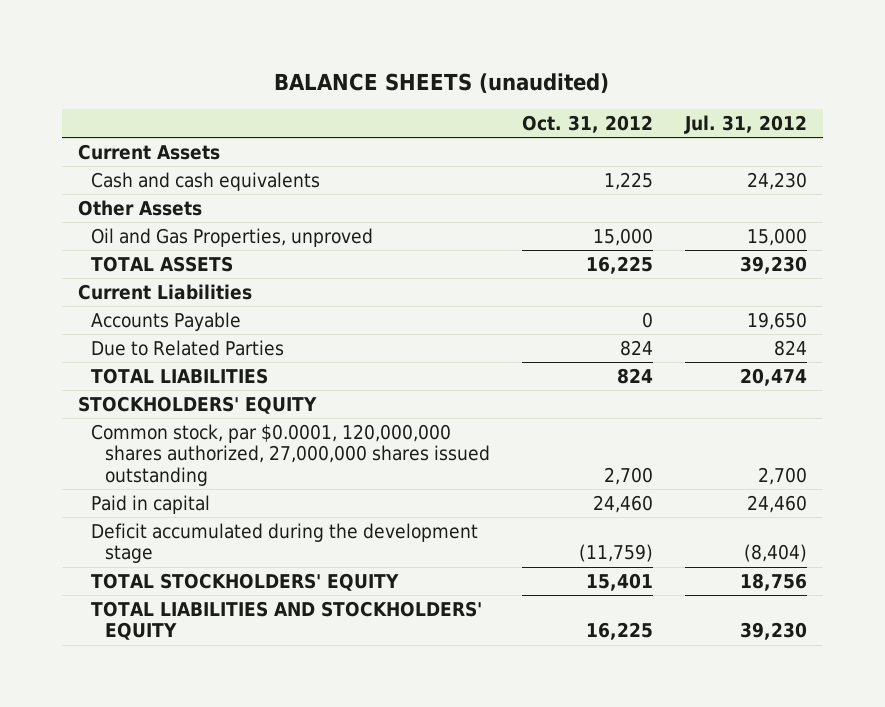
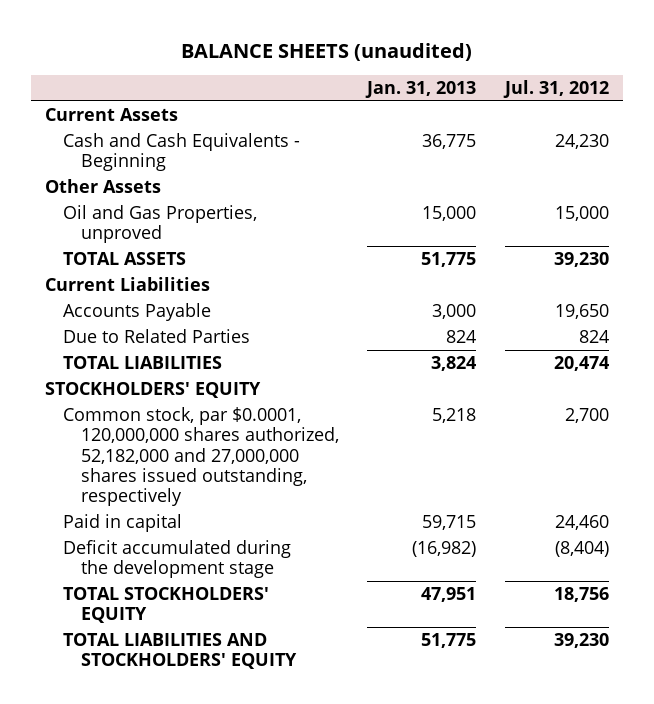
[522,115,654,134] Oct. 31, 2012 -> none
none -> [365,81,477,99] Jan. 31, 2013
[91,171,321,191] Cash and cash equivalents -> [63,132,301,172] Cash and Cash Equivalents - Beginning
[91,423,491,486] Common stock, par $0.0001, 120,000,000 shares authorized, 27,000,000 shares issued outstanding -> [63,406,339,507] Common stock, par $0.0001, 120,000,000 shares authorized, 52,182,000 and 27,000,000 shares issued outstanding, respectively

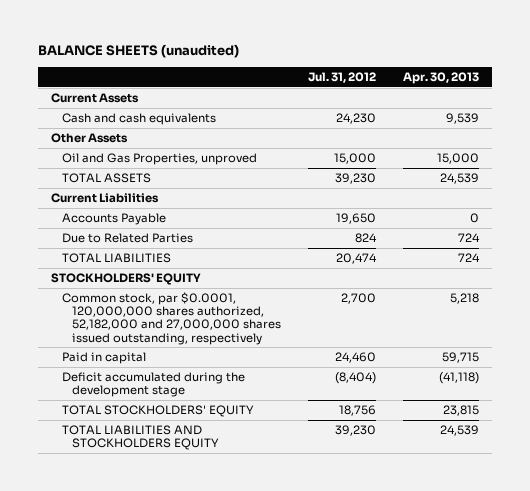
[365,81,477,99] Jan. 31, 2013 -> none
none -> [402,71,479,84] Apr. 30, 2013
[63,132,301,172] Cash and Cash Equivalents - Beginning -> [61,113,216,126] Cash and cash equivalents
[63,632,297,670] TOTAL LIABILITIES AND STOCKHOLDERS' EQUITY -> [61,425,220,451] TOTAL LIABILITIES AND STOCKHOLDERS EQUITY

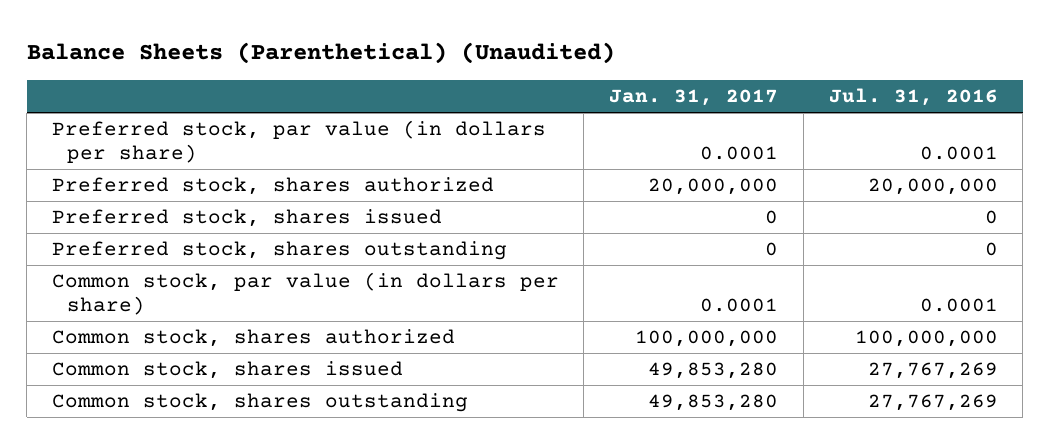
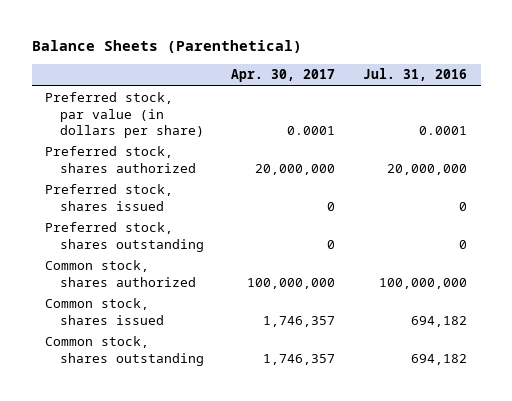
[26,42,615,65] Balance Sheets (Parenthetical) (Unaudited) -> [31,40,302,54] Balance Sheets (Parenthetical)
[609,89,779,107] Jan. 31, 2017 -> none
none -> [231,69,336,83] Apr. 30, 2017
[51,272,559,316] Common stock, par value (in dollars per share) -> none
[867,362,998,380] 27,767,269 -> [411,315,468,327] 694,182
[867,394,998,412] 27,767,269 -> [411,353,468,365] 694,182

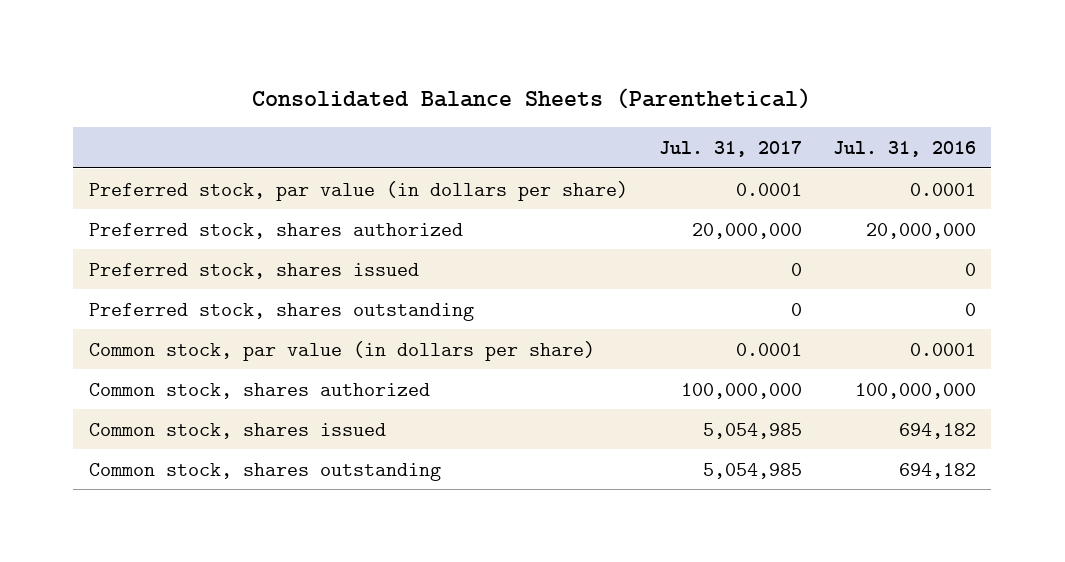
[31,40,302,54] Balance Sheets (Parenthetical) -> [252,88,812,110] Consolidated Balance Sheets (Parenthetical)
[231,69,336,83] Apr. 30, 2017 -> none
none -> [658,141,802,158] Jul. 31, 2017
none -> [88,340,595,361] Common stock, par value (in dollars per share)

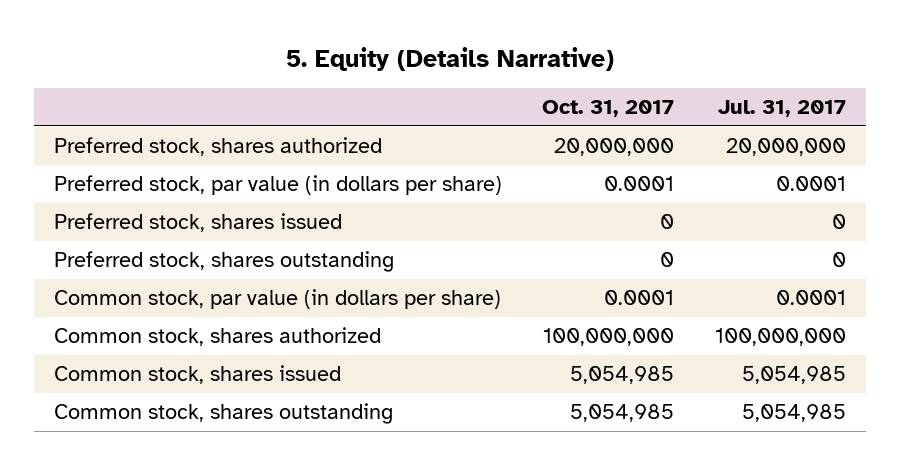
[252,88,812,110] Consolidated Balance Sheets (Parenthetical) -> [285,46,614,71] 5. Equity (Details Narrative)
[832,141,976,158] Jul. 31, 2016 -> none
none -> [542,100,675,118] Oct. 31, 2017
[88,180,628,201] Preferred stock, par value (in dollars per share) -> [53,175,502,196] Preferred stock, par value (in dollars per share)

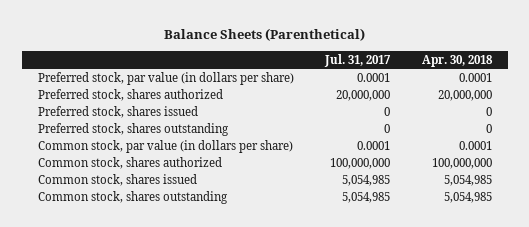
[285,46,614,71] 5. Equity (Details Narrative) -> [163,28,365,42] Balance Sheets (Parenthetical)
[542,100,675,118] Oct. 31, 2017 -> none
none -> [421,54,493,67] Apr. 30, 2018
[53,137,382,157] Preferred stock, shares authorized -> [37,88,223,101] Preferred stock, shares authorized

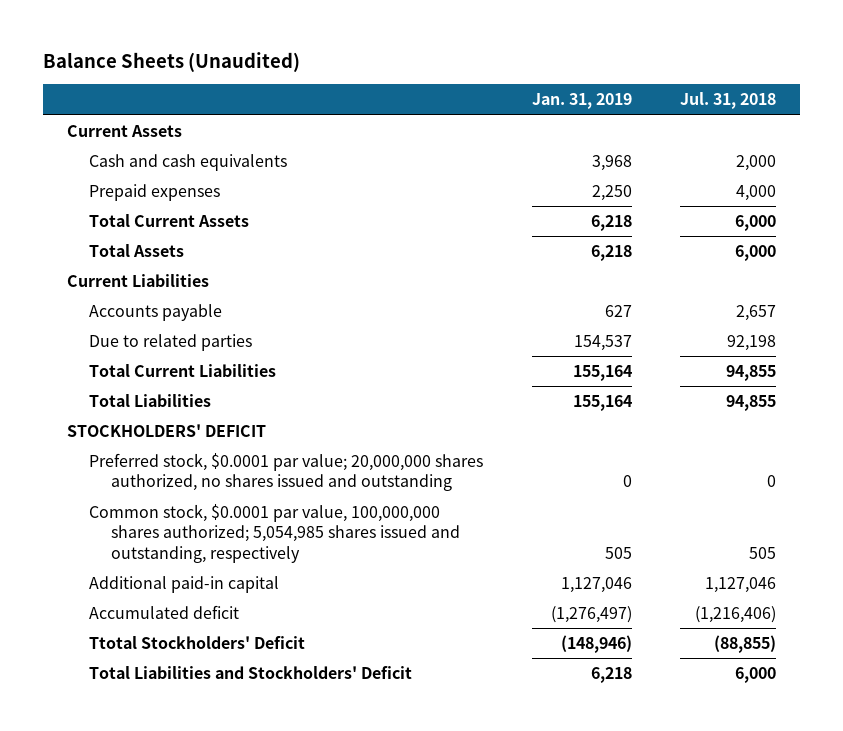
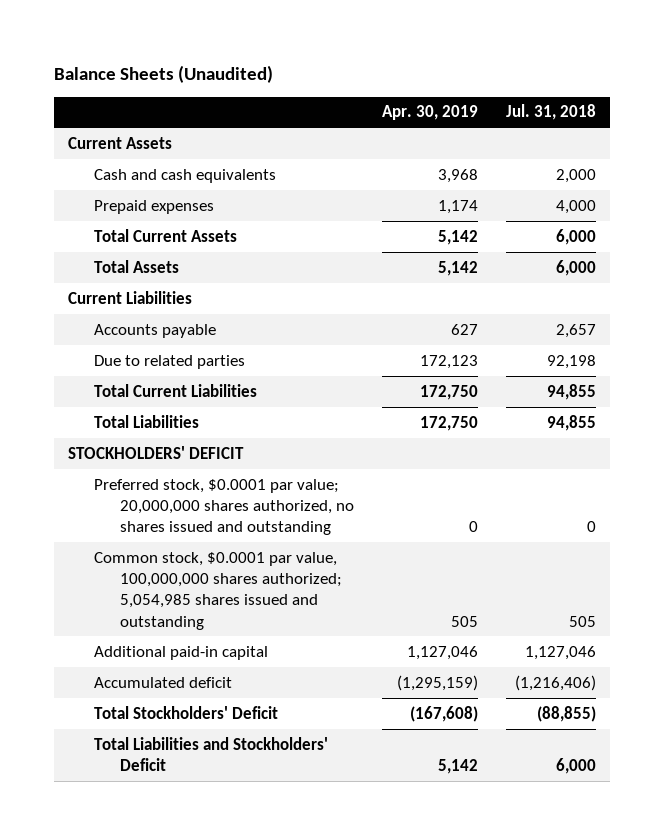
[531,93,632,110] Jan. 31, 2019 -> none
none -> [382,105,479,121] Apr. 30, 2019
[89,504,461,563] Common stock, $0.0001 par value, 100,000,000 shares authorized; 5,054,985 shares issued and outstanding, respectively -> [94,551,343,630] Common stock, $0.0001 par value, 100,000,000 shares authorized; 5,054,985 shares issued and outstanding
[89,636,306,650] Ttotal Stockholders' Deficit -> [94,705,279,719] Total Stockholders' Deficit

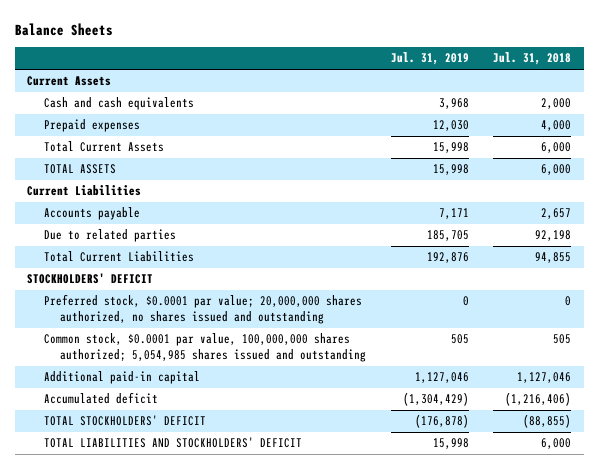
[54,65,274,84] Balance Sheets (Unaudited) -> [15,22,114,36] Balance Sheets
[382,105,479,121] Apr. 30, 2019 -> none
none -> [390,52,469,66] Jul. 31, 2019
[94,259,180,273] Total Assets -> [43,164,116,175] TOTAL ASSETS
[94,414,200,428] Total Liabilities -> none
[94,705,279,719] Total Stockholders' Deficit -> [43,415,206,427] TOTAL STOCKHOLDERS' DEFICIT
[94,736,329,771] Total Liabilities and Stockholders' Deficit -> [43,437,302,449] TOTAL LIABILITIES AND STOCKHOLDERS' DEFICIT

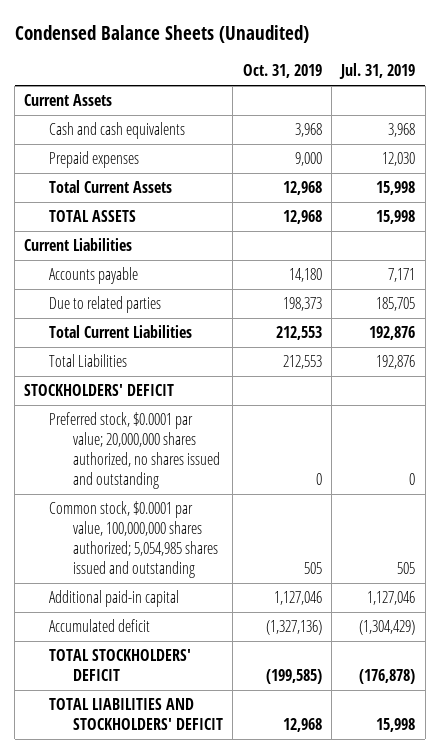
[15,22,114,36] Balance Sheets -> [14,24,309,43] Condensed Balance Sheets (Unaudited)
[493,52,572,66] Jul. 31, 2018 -> none
none -> [242,64,322,79] Oct. 31, 2019
none -> [48,354,127,368] Total Liabilities

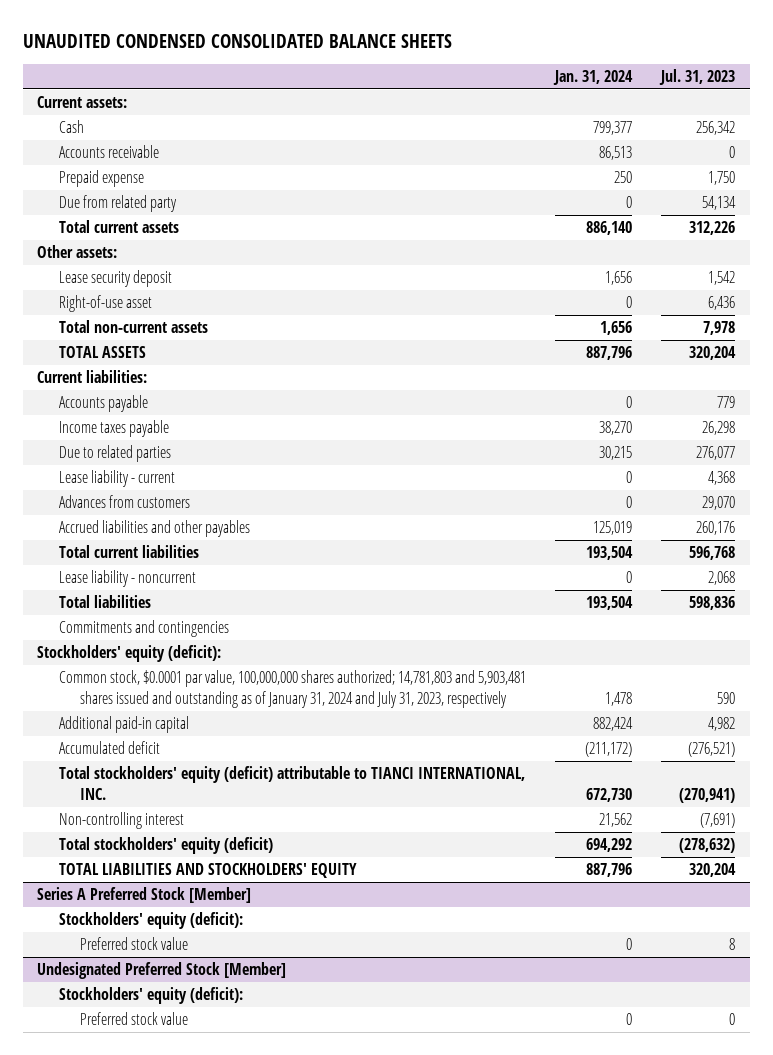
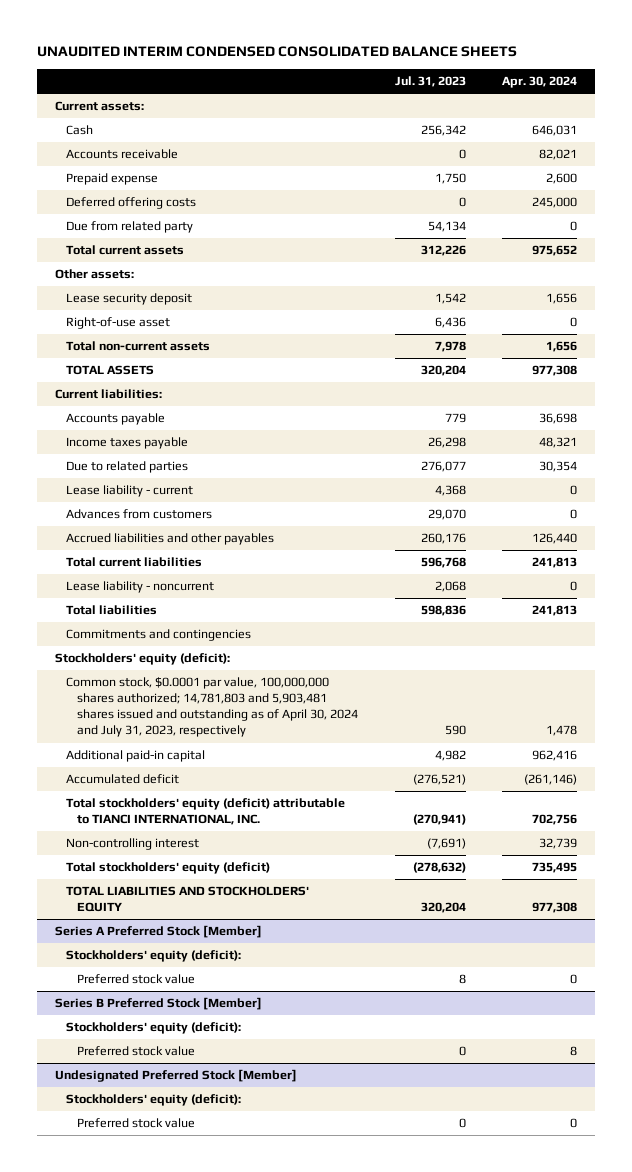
[22,33,452,48] UNAUDITED CONDENSED CONSOLIDATED BALANCE SHEETS -> [36,46,517,58] UNAUDITED INTERIM CONDENSED CONSOLIDATED BALANCE SHEETS
[552,69,633,85] Jan. 31, 2024 -> none
none -> [502,75,578,88] Apr. 30, 2024
none -> [66,197,197,210] Deferred offering costs
[58,670,526,709] Common stock, $0.0001 par value, 100,000,000 shares authorized; 14,781,803 and 5,903,481 shares issued and outstanding as of January 31, 2024 and July 31, 2023, respectively -> [66,677,359,738] Common stock, $0.0001 par value, 100,000,000 shares authorized; 14,781,803 and 5,903,481 shares issued and outstanding as of April 30, 2024 and July 31, 2023, respectively
none -> [54,997,262,1011] Series B Preferred Stock [Member]
none -> [66,1022,242,1035] Stockholders' equity (deficit):
none -> [77,1046,196,1057] Preferred stock value

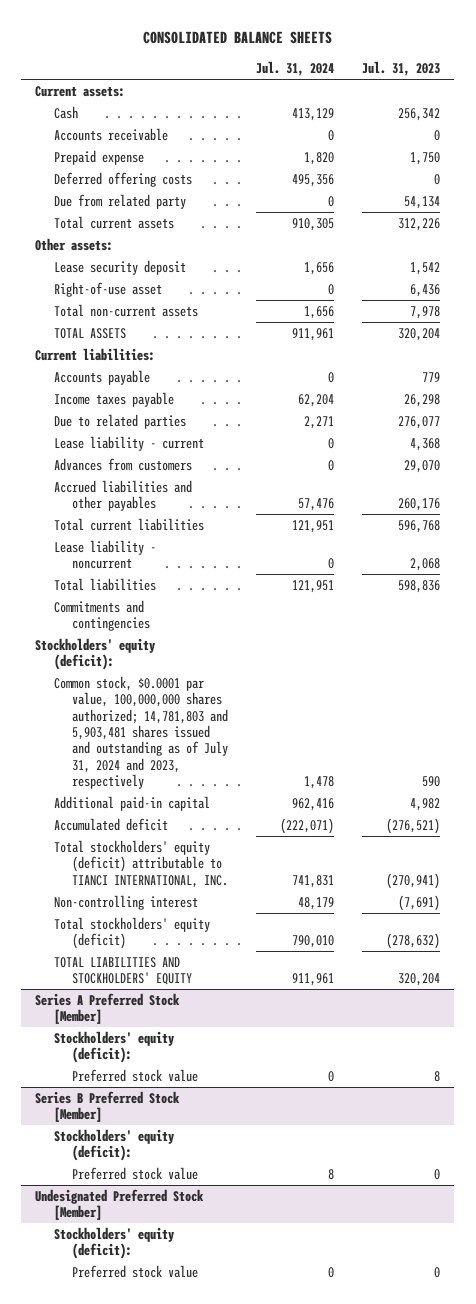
[36,46,517,58] UNAUDITED INTERIM CONDENSED CONSOLIDATED BALANCE SHEETS -> [142,31,332,45] CONSOLIDATED BALANCE SHEETS
[502,75,578,88] Apr. 30, 2024 -> none
none -> [256,61,335,77] Jul. 31, 2024
[66,677,359,738] Common stock, $0.0001 par value, 100,000,000 shares authorized; 14,781,803 and 5,903,481 shares issued and outstanding as of April 30, 2024 and July 31, 2023, respectively -> [53,675,229,790] Common stock, $0.0001 par value, 100,000,000 shares authorized; 14,781,803 and 5,903,481 shares issued and outstanding as of July 31, 2024 and 2023, respectively

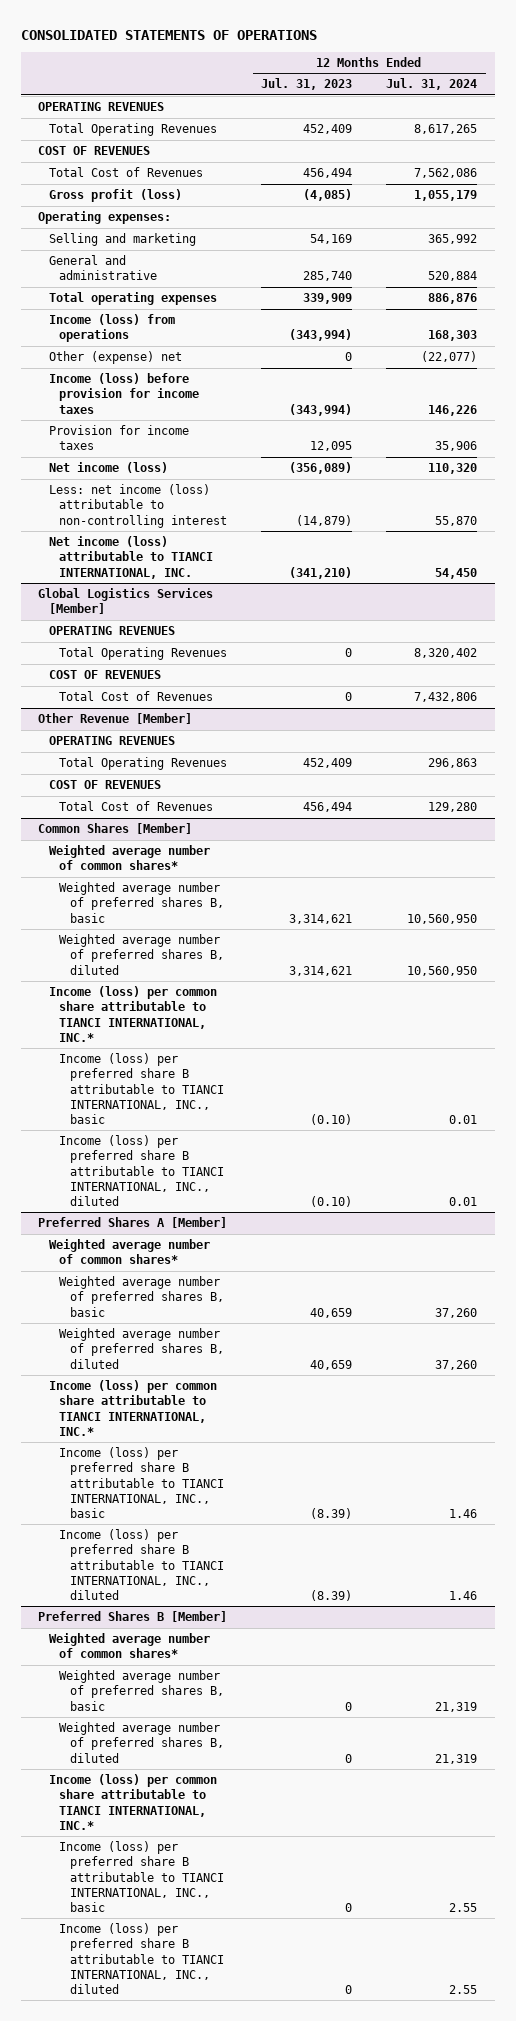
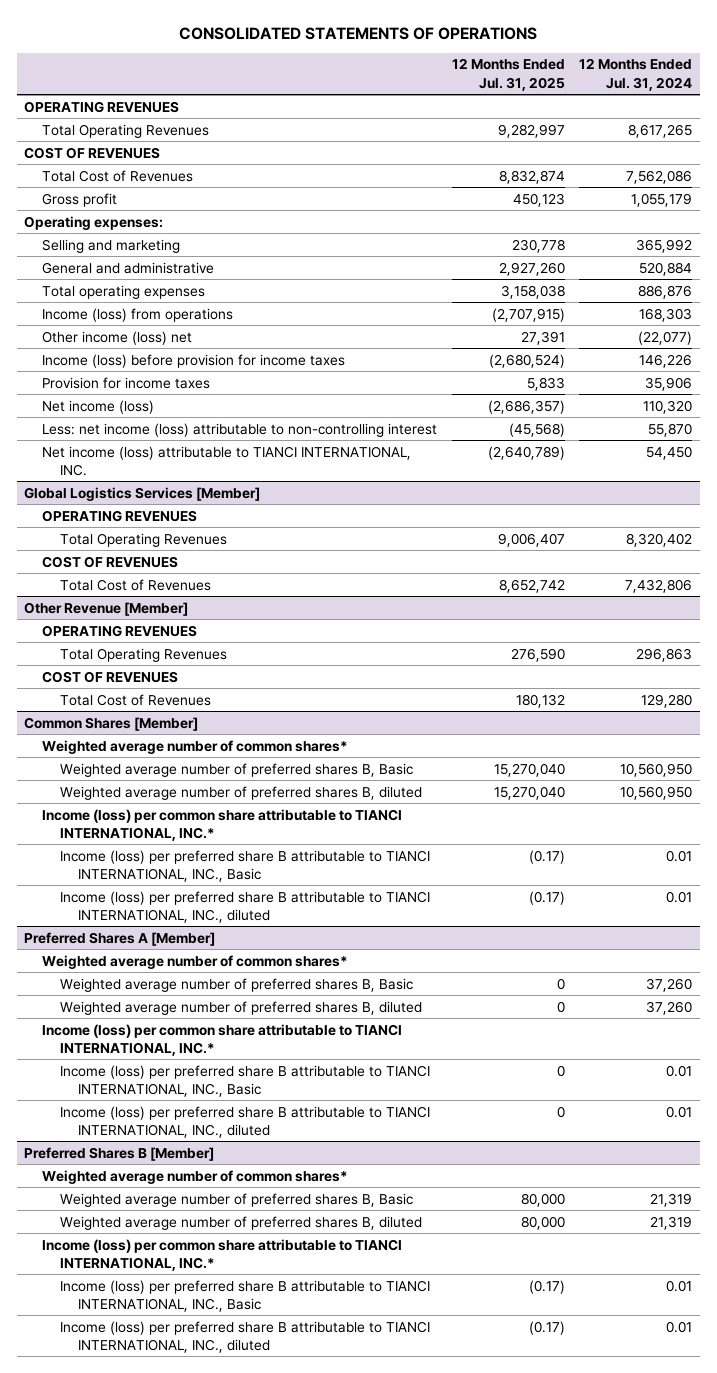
[261,78,353,91] Jul. 31, 2023 -> none
none -> [451,58,565,91] 12 Months Ended Jul. 31, 2025
[48,189,182,203] Gross profit (loss) -> [42,192,118,207] Gross profit
[48,351,182,365] Other (expense) net -> [42,330,193,345] Other income (loss) net
[59,882,224,923] Weighted average number of preferred shares B, basic -> [60,762,414,777] Weighted average number of preferred shares B, Basic
[59,1053,224,1125] Income (loss) per preferred share B attributable to TIANCI INTERNATIONAL, INC., basic -> [60,849,431,882] Income (loss) per preferred share B attributable to TIANCI INTERNATIONAL, INC., Basic
[59,1276,224,1317] Weighted average number of preferred shares B, basic -> [60,977,414,992] Weighted average number of preferred shares B, Basic
[59,1447,224,1519] Income (loss) per preferred share B attributable to TIANCI INTERNATIONAL, INC., basic -> [60,1064,431,1097] Income (loss) per preferred share B attributable to TIANCI INTERNATIONAL, INC., Basic
[449,1509,478,1519] 1.46 -> [666,1064,693,1077] 0.01
[449,1591,478,1601] 1.46 -> [666,1105,693,1118] 0.01
[59,1670,224,1711] Weighted average number of preferred shares B, basic -> [60,1192,414,1207] Weighted average number of preferred shares B, Basic
[59,1841,224,1913] Income (loss) per preferred share B attributable to TIANCI INTERNATIONAL, INC., basic -> [60,1279,431,1312] Income (loss) per preferred share B attributable to TIANCI INTERNATIONAL, INC., Basic
[449,1903,478,1913] 2.55 -> [666,1279,693,1292] 0.01
[449,1985,478,1995] 2.55 -> [666,1320,693,1333] 0.01

